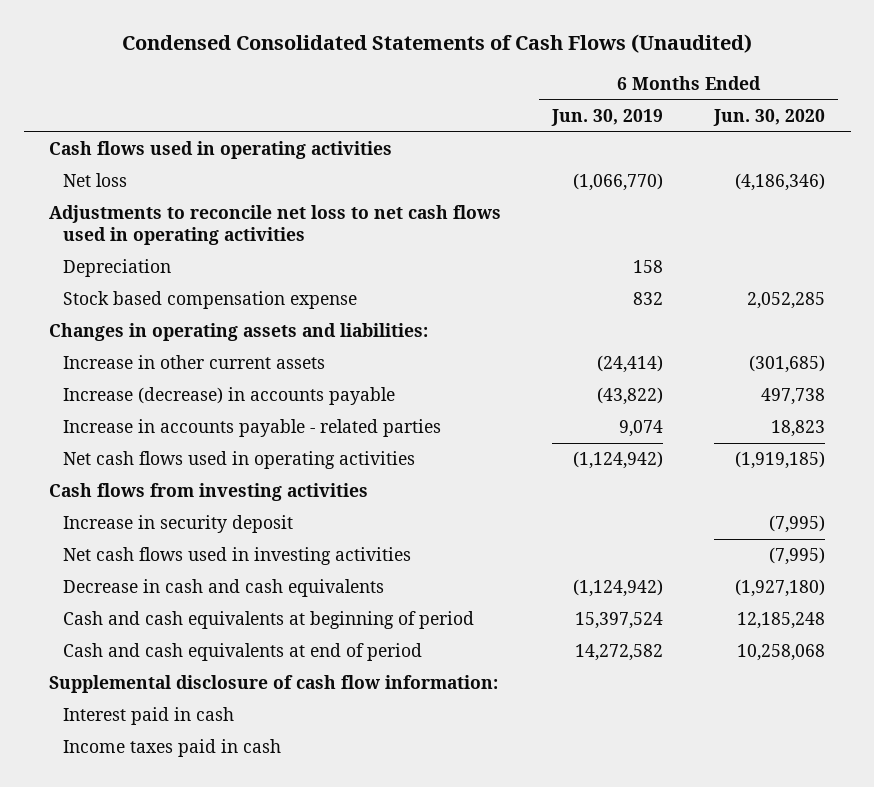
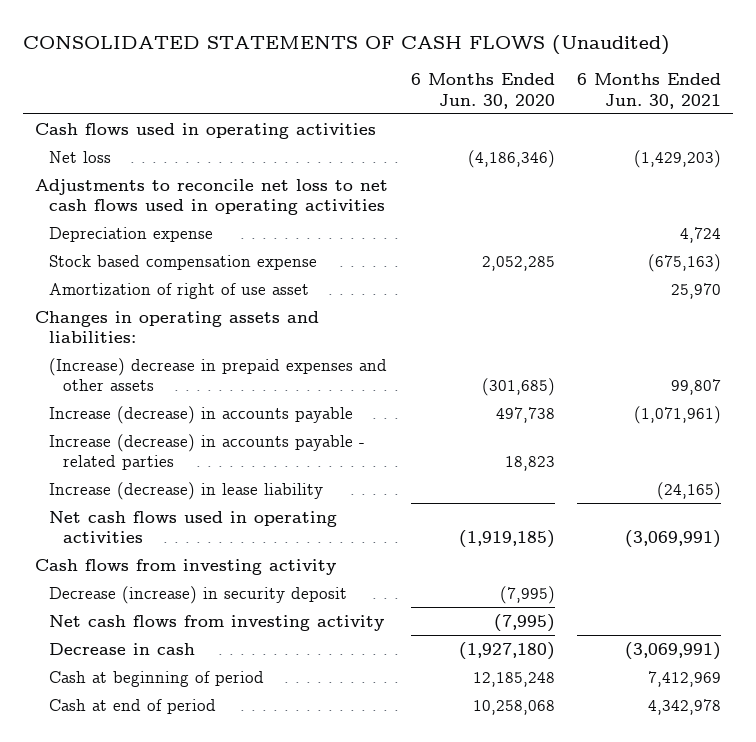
[122,34,753,54] Condensed Consolidated Statements of Cash Flows (Unaudited) -> [23,35,671,56] CONSOLIDATED STATEMENTS OF CASH FLOWS (Unaudited)
[551,109,664,127] Jun. 30, 2019 -> none
none -> [577,73,722,109] 6 Months Ended Jun. 30, 2021
[63,259,172,278] Depreciation -> [48,226,213,242] Depreciation expense
none -> [48,282,309,299] Amortization of right of use asset
[63,355,326,370] Increase in other current assets -> [48,357,387,392] (Increase) decrease in prepaid expenses and other assets
[63,419,442,438] Increase in accounts payable - related parties -> [48,433,365,471] Increase (decrease) in accounts payable - related parties
none -> [48,481,323,500] Increase (decrease) in lease liability
[49,675,499,694] Supplemental disclosure of cash flow information: -> none
[63,707,235,726] Interest paid in cash -> none
[63,739,282,758] Income taxes paid in cash -> none
[49,483,369,502] Cash flows from investing activities -> [34,558,336,575] Cash flows from investing activity
[63,515,294,534] Increase in security deposit -> [48,585,347,604] Decrease (increase) in security deposit
[63,547,412,566] Net cash flows used in investing activities -> [48,614,384,631] Net cash flows from investing activity
[63,579,385,598] Decrease in cash and cash equivalents -> [48,642,195,655] Decrease in cash
[63,611,475,630] Cash and cash equivalents at beginning of period -> [48,670,264,687] Cash at beginning of period
[63,643,423,662] Cash and cash equivalents at end of period -> [48,698,216,714] Cash at end of period

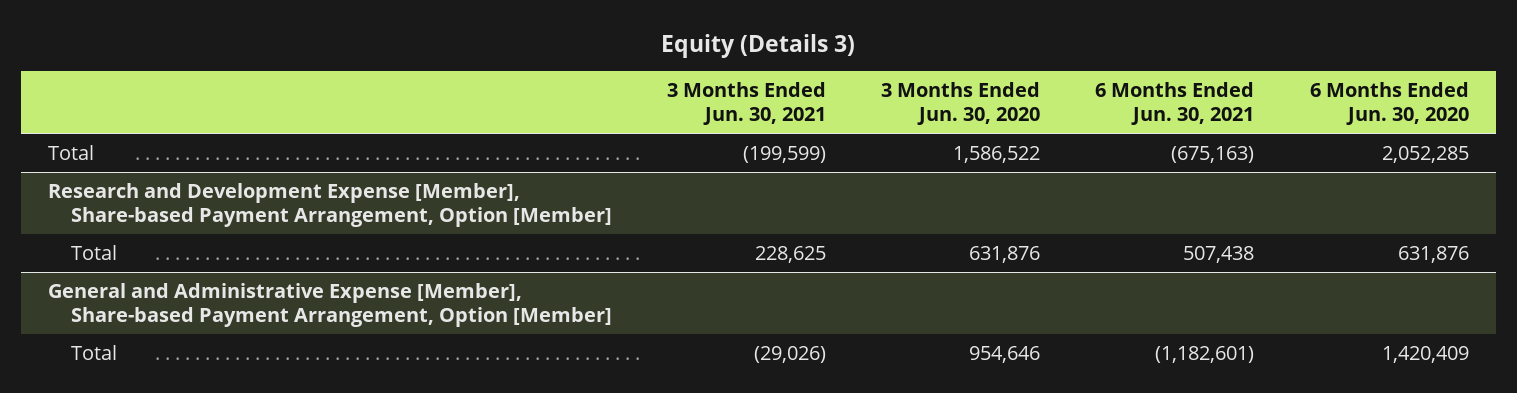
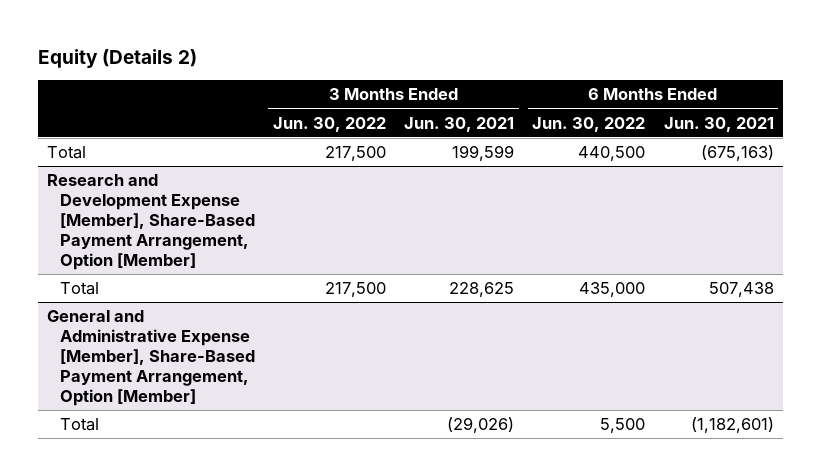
[661,33,856,58] Equity (Details 3) -> [38,48,198,68] Equity (Details 2)
[881,82,1041,126] 3 Months Ended Jun. 30, 2020 -> none
[1309,82,1469,126] 6 Months Ended Jun. 30, 2020 -> none
none -> [272,116,386,132] Jun. 30, 2022
none -> [532,116,646,132] Jun. 30, 2022
[743,145,827,163] (199,599) -> [452,145,515,162] 199,599
[48,182,612,227] Research and Development Expense [Member], Share-based Payment Arrangement, Option [Member] -> [47,174,255,271] Research and Development Expense [Member], Share-Based Payment Arrangement, Option [Member]
[48,282,612,327] General and Administrative Expense [Member], Share-based Payment Arrangement, Option [Member] -> [47,310,255,407] General and Administrative Expense [Member], Share-Based Payment Arrangement, Option [Member]

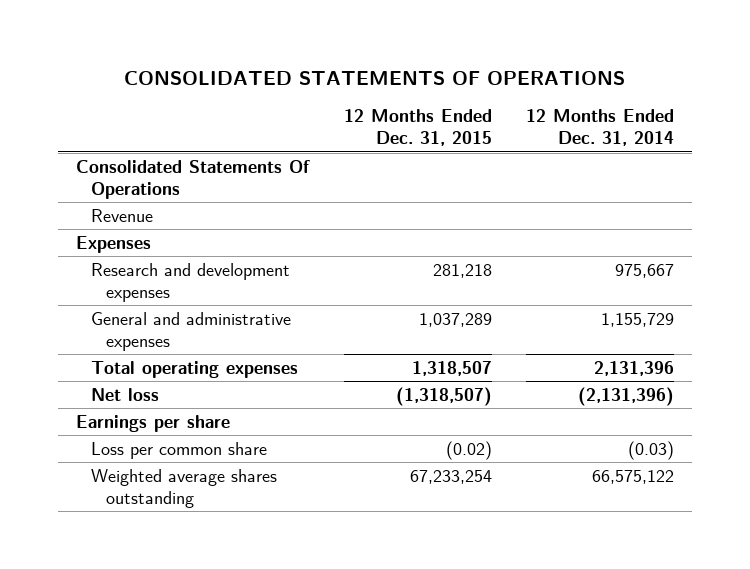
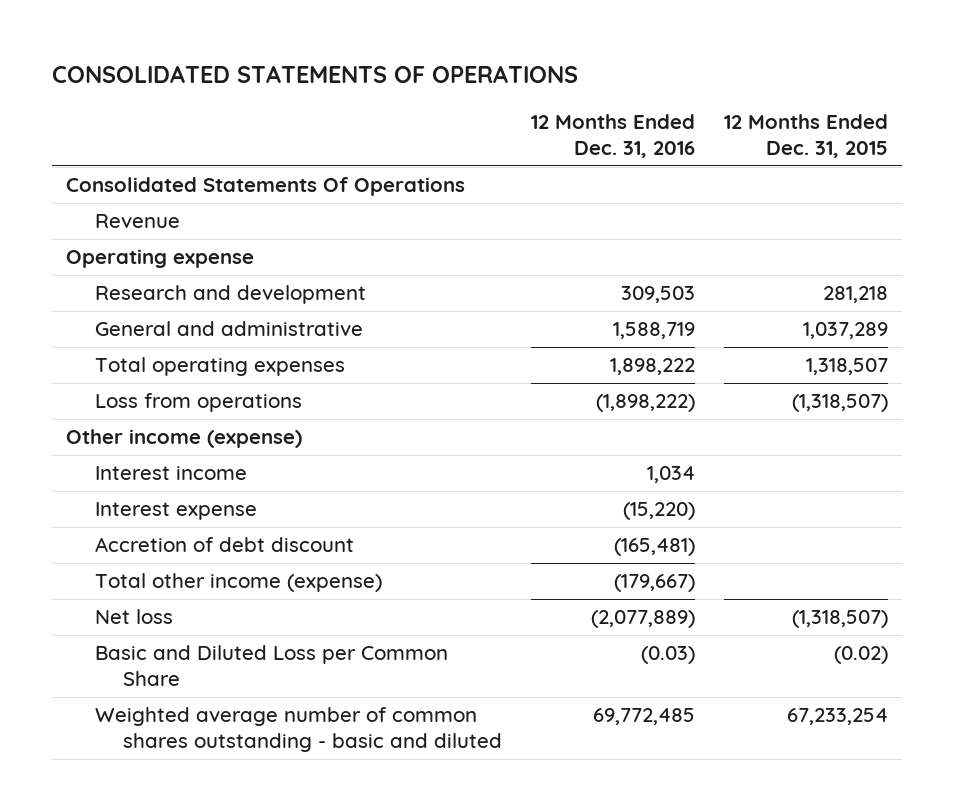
[526,109,675,147] 12 Months Ended Dec. 31, 2014 -> none
none -> [530,113,695,158] 12 Months Ended Dec. 31, 2016
[75,235,151,253] Expenses -> [66,249,255,269] Operating expense
[90,262,290,302] Research and development expenses -> [94,285,366,305] Research and development
[90,311,291,351] General and administrative expenses -> [94,321,363,337] General and administrative
none -> [94,393,302,413] Loss from operations
none -> [66,429,303,449] Other income (expense)
none -> [94,466,247,481] Interest income
none -> [94,502,257,521] Interest expense
none -> [94,537,354,553] Accretion of debt discount
none -> [94,573,382,593] Total other income (expense)
[75,414,230,432] Earnings per share -> none
[90,441,267,459] Loss per common share -> [94,645,448,687] Basic and Diluted Loss per Common Share
[90,468,277,508] Weighted average shares outstanding -> [94,707,502,753] Weighted average number of common shares outstanding - basic and diluted

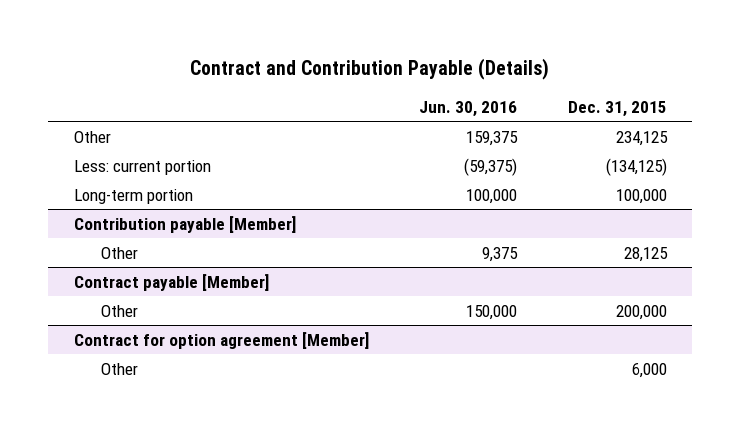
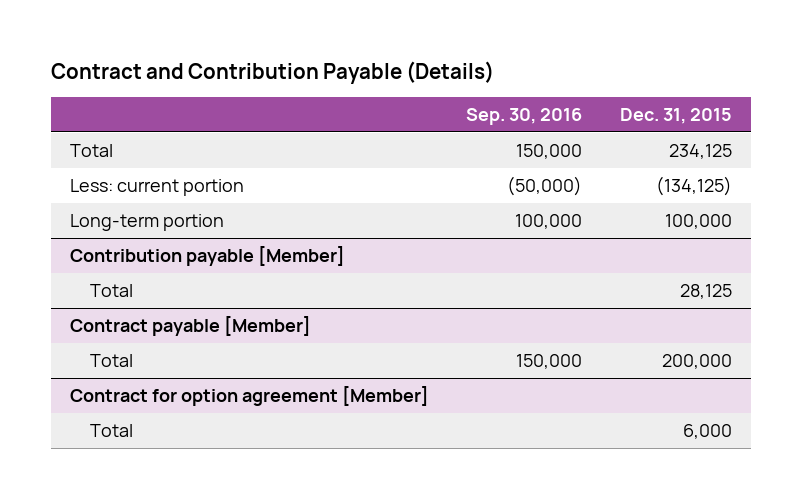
[419,100,518,117] Jun. 30, 2016 -> none
none -> [466,107,583,125] Sep. 30, 2016
[73,130,111,143] Other -> [69,144,113,158] Total
[100,246,138,259] Other -> [90,284,134,298] Total
[100,304,138,317] Other -> [90,354,134,368] Total
[100,362,138,375] Other -> [90,424,134,438] Total

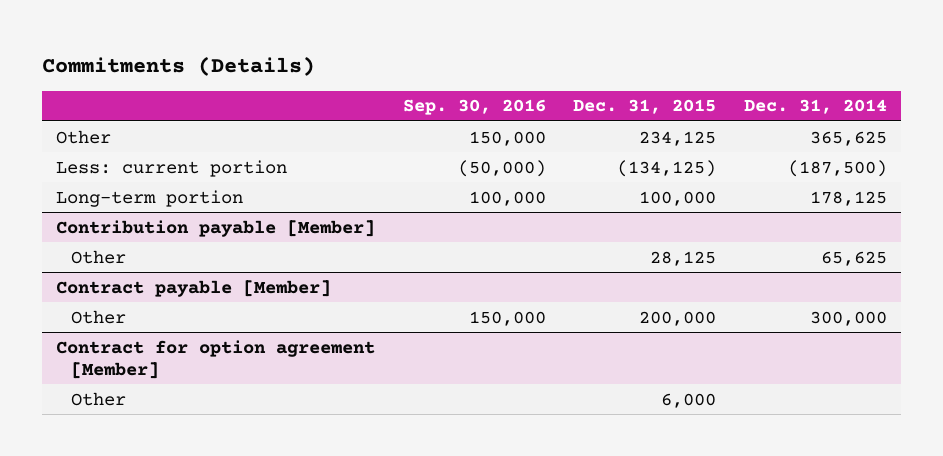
[50,60,494,84] Contract and Contribution Payable (Details) -> [42,55,316,76] Commitments (Details)
none -> [743,99,887,115] Dec. 31, 2014
[69,144,113,158] Total -> [56,129,112,144] Other
[90,284,134,298] Total -> [71,249,127,264] Other
[90,354,134,368] Total -> [71,309,127,324] Other
[90,424,134,438] Total -> [71,391,127,406] Other

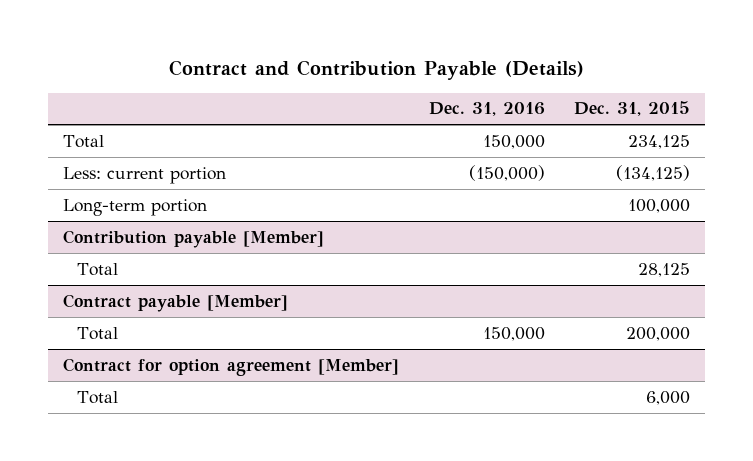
[42,55,316,76] Commitments (Details) -> [168,60,584,81] Contract and Contribution Payable (Details)
[402,99,546,116] Sep. 30, 2016 -> none
[743,99,887,115] Dec. 31, 2014 -> none
none -> [428,102,545,117] Dec. 31, 2016
[56,129,112,144] Other -> [62,134,104,148] Total
[71,249,127,264] Other -> [77,262,119,276] Total
[71,309,127,324] Other -> [77,326,119,340] Total
[71,391,127,406] Other -> [77,390,119,404] Total

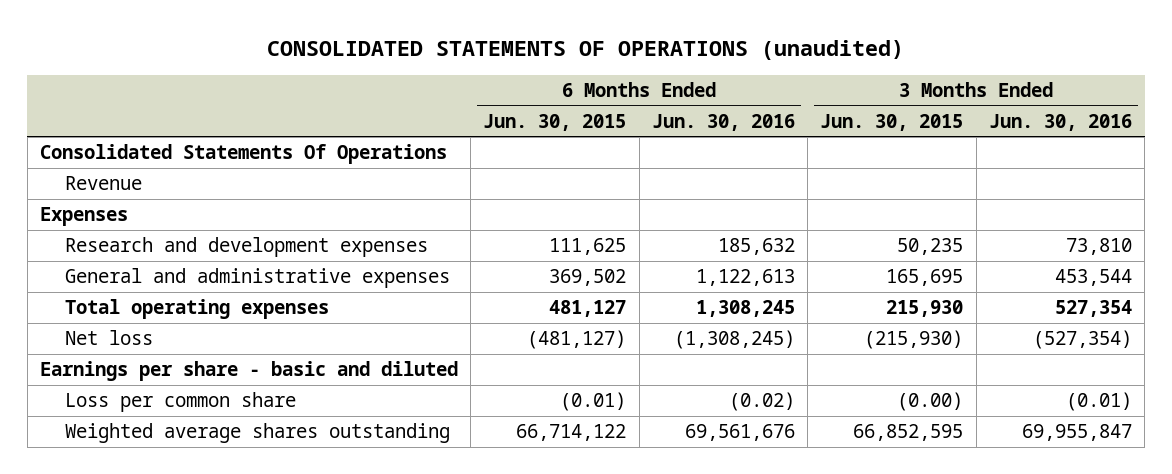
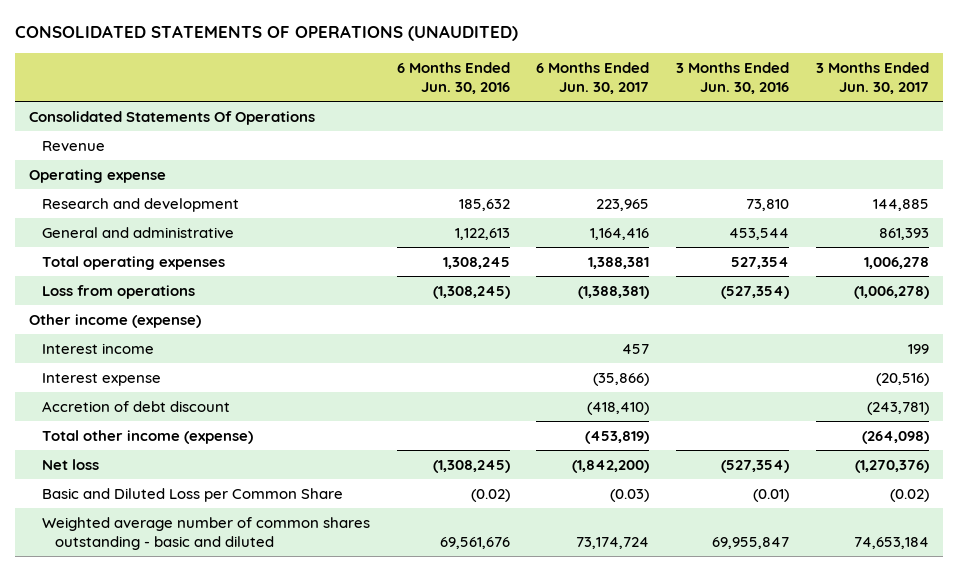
[266,40,904,61] CONSOLIDATED STATEMENTS OF OPERATIONS (unaudited) -> [15,25,519,42] CONSOLIDATED STATEMENTS OF OPERATIONS (UNAUDITED)
[483,113,627,131] Jun. 30, 2015 -> none
[820,113,964,131] Jun. 30, 2015 -> none
none -> [536,61,650,94] 6 Months Ended Jun. 30, 2017
none -> [816,61,930,94] 3 Months Ended Jun. 30, 2017
[39,207,128,227] Expenses -> [28,168,166,183] Operating expense
[64,237,428,258] Research and development expenses -> [41,197,239,212] Research and development
[64,268,450,289] General and administrative expenses -> [41,226,234,238] General and administrative
none -> [41,284,195,299] Loss from operations
none -> [28,313,201,328] Other income (expense)
none -> [41,342,154,354] Interest income
none -> [41,372,161,386] Interest expense
none -> [41,400,230,412] Accretion of debt discount
none -> [41,429,253,444] Total other income (expense)
[39,361,458,382] Earnings per share - basic and diluted -> none
[64,392,296,413] Loss per common share -> [41,487,343,502] Basic and Diluted Loss per Common Share
[64,423,450,444] Weighted average shares outstanding -> [41,516,370,550] Weighted average number of common shares outstanding - basic and diluted

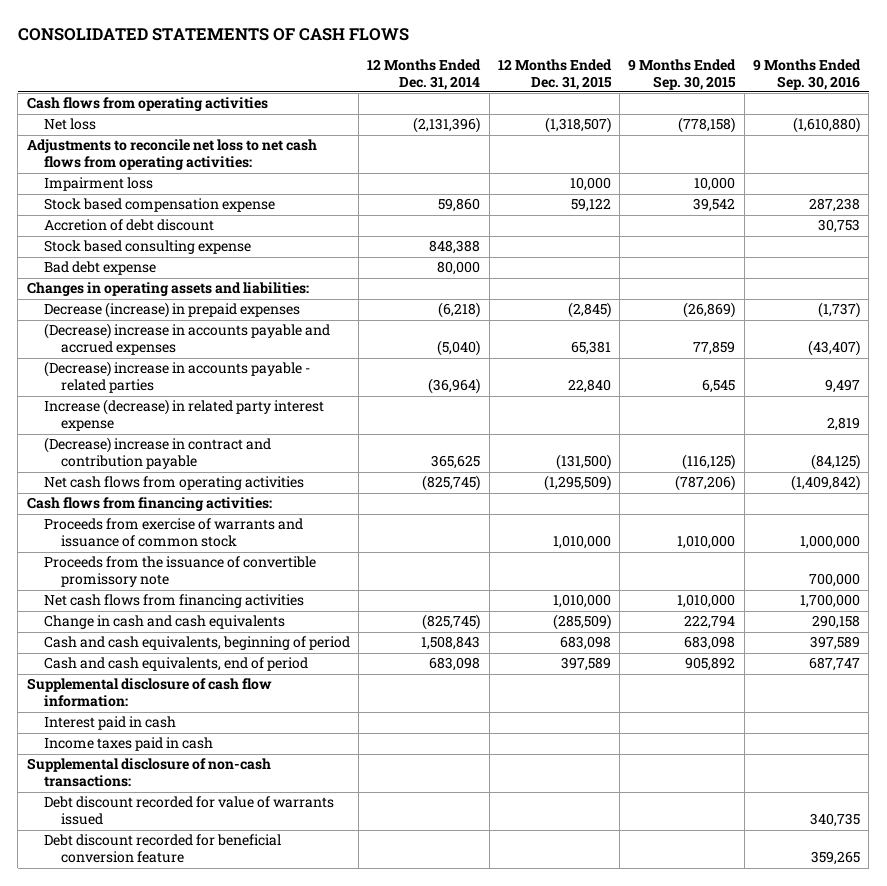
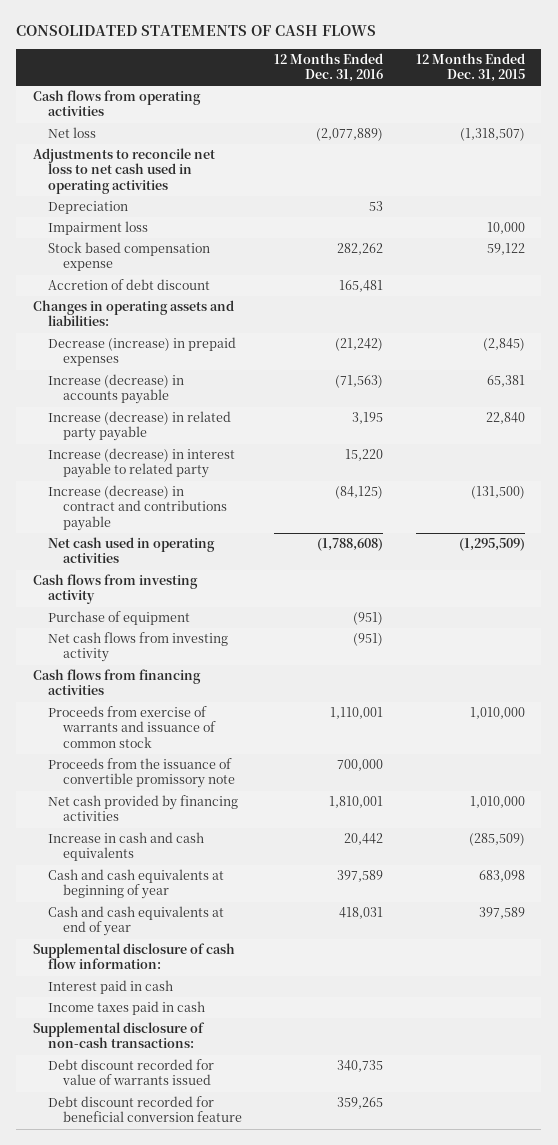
[367,58,482,90] 12 Months Ended Dec. 31, 2014 -> none
[628,58,737,90] 9 Months Ended Sep. 30, 2015 -> none
[752,58,861,90] 9 Months Ended Sep. 30, 2016 -> none
none -> [274,53,384,83] 12 Months Ended Dec. 31, 2016
[26,139,317,171] Adjustments to reconcile net loss to net cash flows from operating activities: -> [32,148,215,194] Adjustments to reconcile net loss to net cash used in operating activities
none -> [47,201,128,215] Depreciation
[43,240,251,255] Stock based consulting expense -> none
[43,261,156,276] Bad debt expense -> none
[43,323,330,356] (Decrease) increase in accounts payable and accrued expenses -> [47,374,184,405] Increase (decrease) in accounts payable
[43,361,310,394] (Decrease) increase in accounts payable - related parties -> [47,411,231,442] Increase (decrease) in related party payable
[43,399,324,432] Increase (decrease) in related party interest expense -> [47,448,235,479] Increase (decrease) in interest payable to related party
[43,437,271,470] (Decrease) increase in contract and contribution payable -> [47,485,227,531] Increase (decrease) in contract and contributions payable
[43,476,304,491] Net cash flows from operating activities -> [47,537,215,564] Net cash used in operating activities
none -> [32,574,198,605] Cash flows from investing activity
none -> [47,611,190,626] Purchase of equipment
none -> [47,632,228,663] Net cash flows from investing activity
[26,497,272,512] Cash flows from financing activities: -> [32,669,201,696] Cash flows from financing activities
[43,594,304,609] Net cash flows from financing activities -> [47,795,238,822] Net cash provided by financing activities
[43,615,285,630] Change in cash and cash equivalents -> [47,832,204,862] Increase in cash and cash equivalents
[43,636,350,651] Cash and cash equivalents, beginning of period -> [47,869,224,900] Cash and cash equivalents at beginning of year
[43,657,308,672] Cash and cash equivalents, end of period -> [47,906,224,937] Cash and cash equivalents at end of year

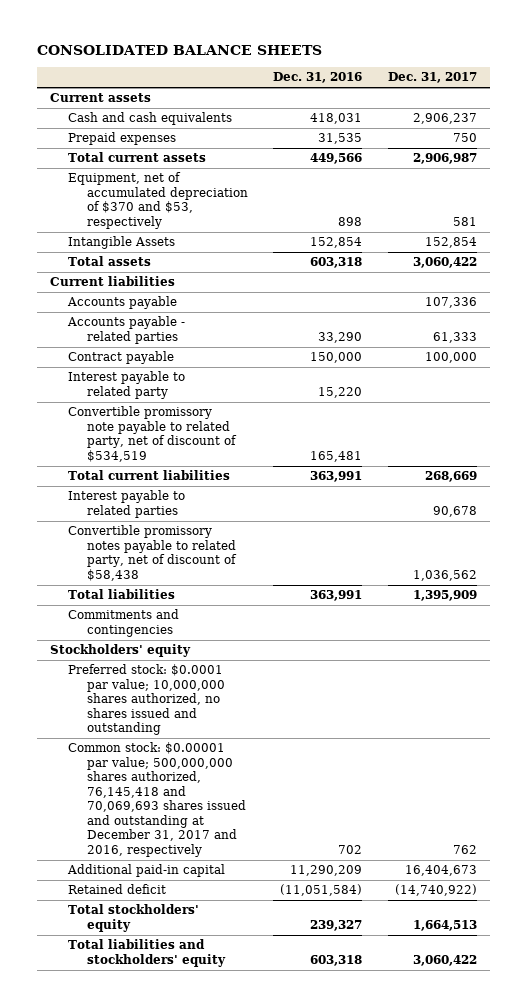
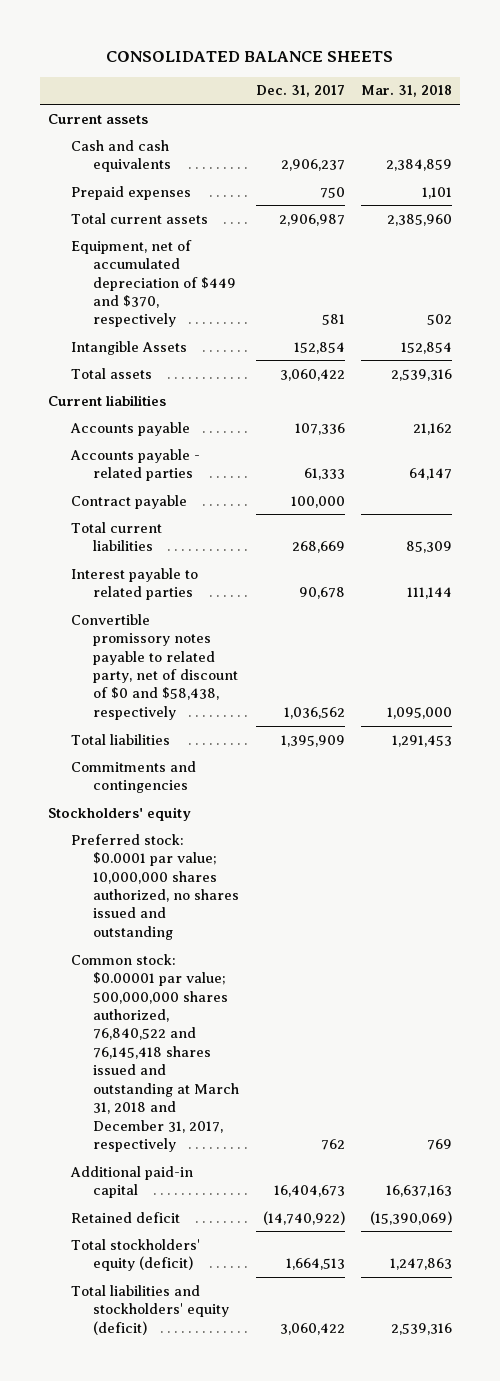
[273,72,363,84] Dec. 31, 2016 -> none
none -> [361,85,453,98] Mar. 31, 2018
[68,172,248,229] Equipment, net of accumulated depreciation of $370 and $53, respectively -> [70,239,237,328] Equipment, net of accumulated depreciation of $449 and $370, respectively
[68,371,186,399] Interest payable to related party -> none
[68,406,237,462] Convertible promissory note payable to related party, net of discount of $534,519 -> none
[68,525,237,581] Convertible promissory notes payable to related party, net of discount of $58,438 -> [70,613,239,720] Convertible promissory notes payable to related party, net of discount of $0 and $58,438, respectively
[68,742,246,857] Common stock: $0.00001 par value; 500,000,000 shares authorized, 76,145,418 and 70,069,693 shares issued and outstanding at December 31, 2017 and 2016, respectively -> [70,953,240,1153] Common stock: $0.00001 par value; 500,000,000 shares authorized, 76,840,522 and 76,145,418 shares issued and outstanding at March 31, 2018 and December 31, 2017, respectively
[68,904,200,932] Total stockholders' equity -> [70,1238,200,1272] Total stockholders' equity (deficit)
[68,939,226,967] Total liabilities and stockholders' equity -> [70,1284,230,1335] Total liabilities and stockholders' equity (deficit)

